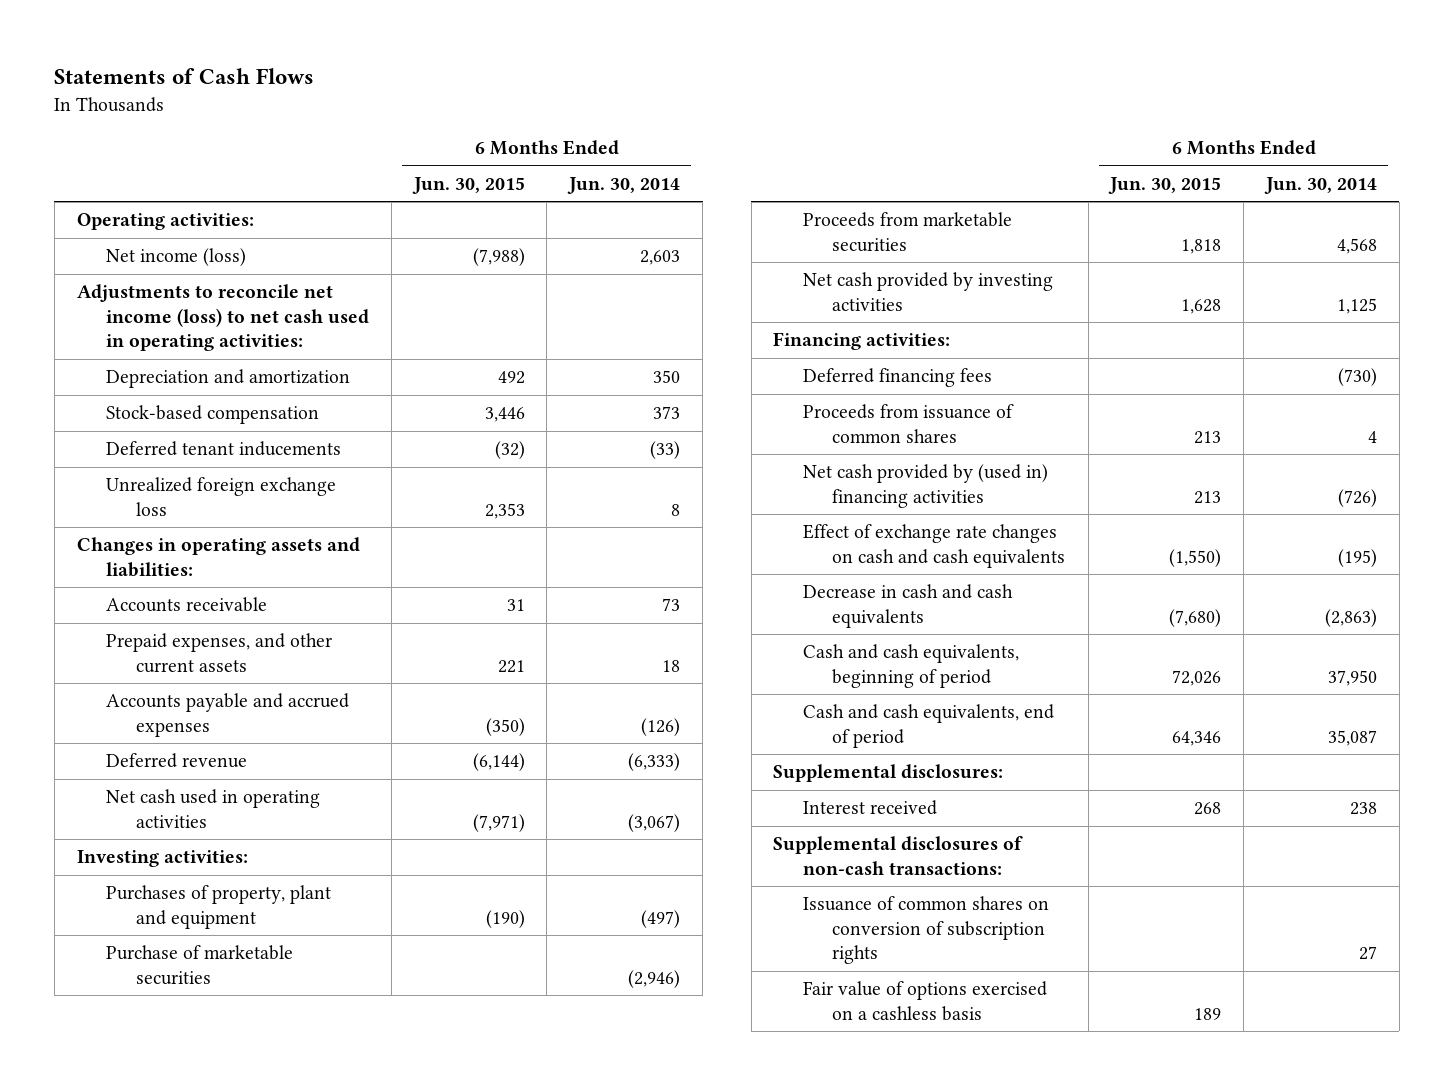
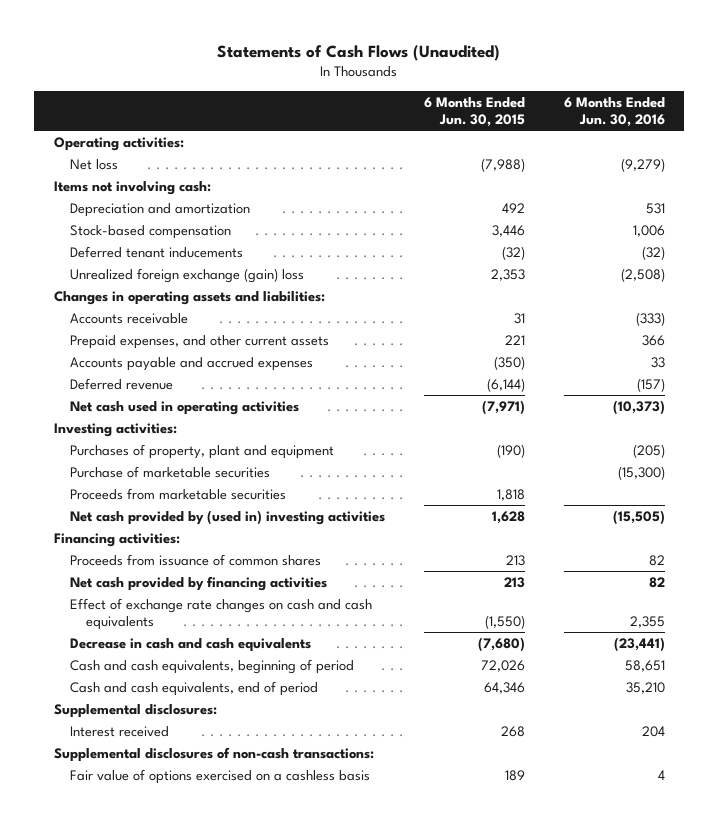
[54,68,315,85] Statements of Cash Flows -> [217,44,501,61] Statements of Cash Flows (Unaudited)
[567,176,681,194] Jun. 30, 2014 -> none
none -> [563,96,665,128] 6 Months Ended Jun. 30, 2016
[76,284,370,352] Adjustments to reconcile net income (loss) to net cash used in operating activities: -> none
[106,248,247,267] Net income (loss) -> [69,158,118,170] Net loss
none -> [53,180,211,195] Items not involving cash:
[106,477,337,516] Unrealized foreign exchange loss -> [69,267,304,283] Unrealized foreign exchange (gain) loss
[802,272,1053,311] Net cash provided by investing activities -> [69,509,385,525] Net cash provided by (used in) investing activities
[802,368,992,388] Deferred financing fees -> none
[802,464,1048,508] Net cash provided by (used in) financing activities -> [69,575,327,591] Net cash provided by financing activities
[802,896,1049,965] Issuance of common shares on conversion of subscription rights -> none

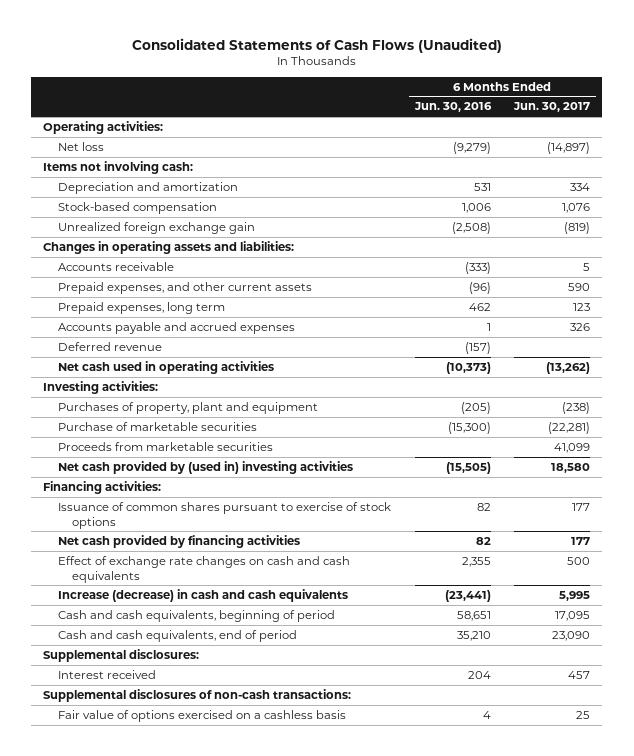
[217,44,501,61] Statements of Cash Flows (Unaudited) -> [131,37,502,53] Consolidated Statements of Cash Flows (Unaudited)
[423,96,525,128] 6 Months Ended Jun. 30, 2015 -> none
none -> [513,102,591,113] Jun. 30, 2017
[69,245,243,258] Deferred tenant inducements -> none
[69,267,304,283] Unrealized foreign exchange (gain) loss -> [57,221,255,234] Unrealized foreign exchange gain
[641,334,665,346] 366 -> [468,281,491,294] (96)
none -> [57,301,225,314] Prepaid expenses, long term
[650,356,665,368] 33 -> [486,322,491,331] 1
[69,553,321,566] Proceeds from issuance of common shares -> none
none -> [57,501,391,529] Issuance of common shares pursuant to exercise of stock options
[69,637,311,652] Decrease in cash and cash equivalents -> [57,588,348,602] Increase (decrease) in cash and cash equivalents

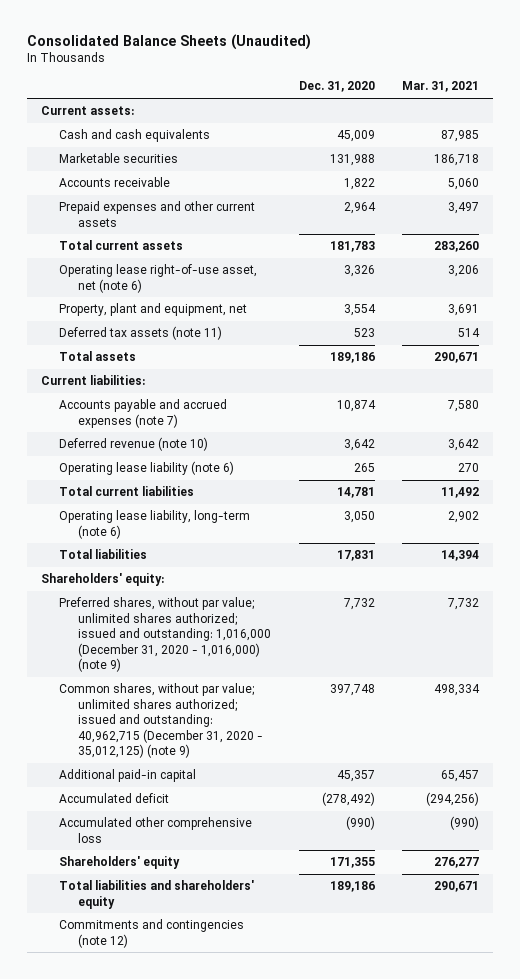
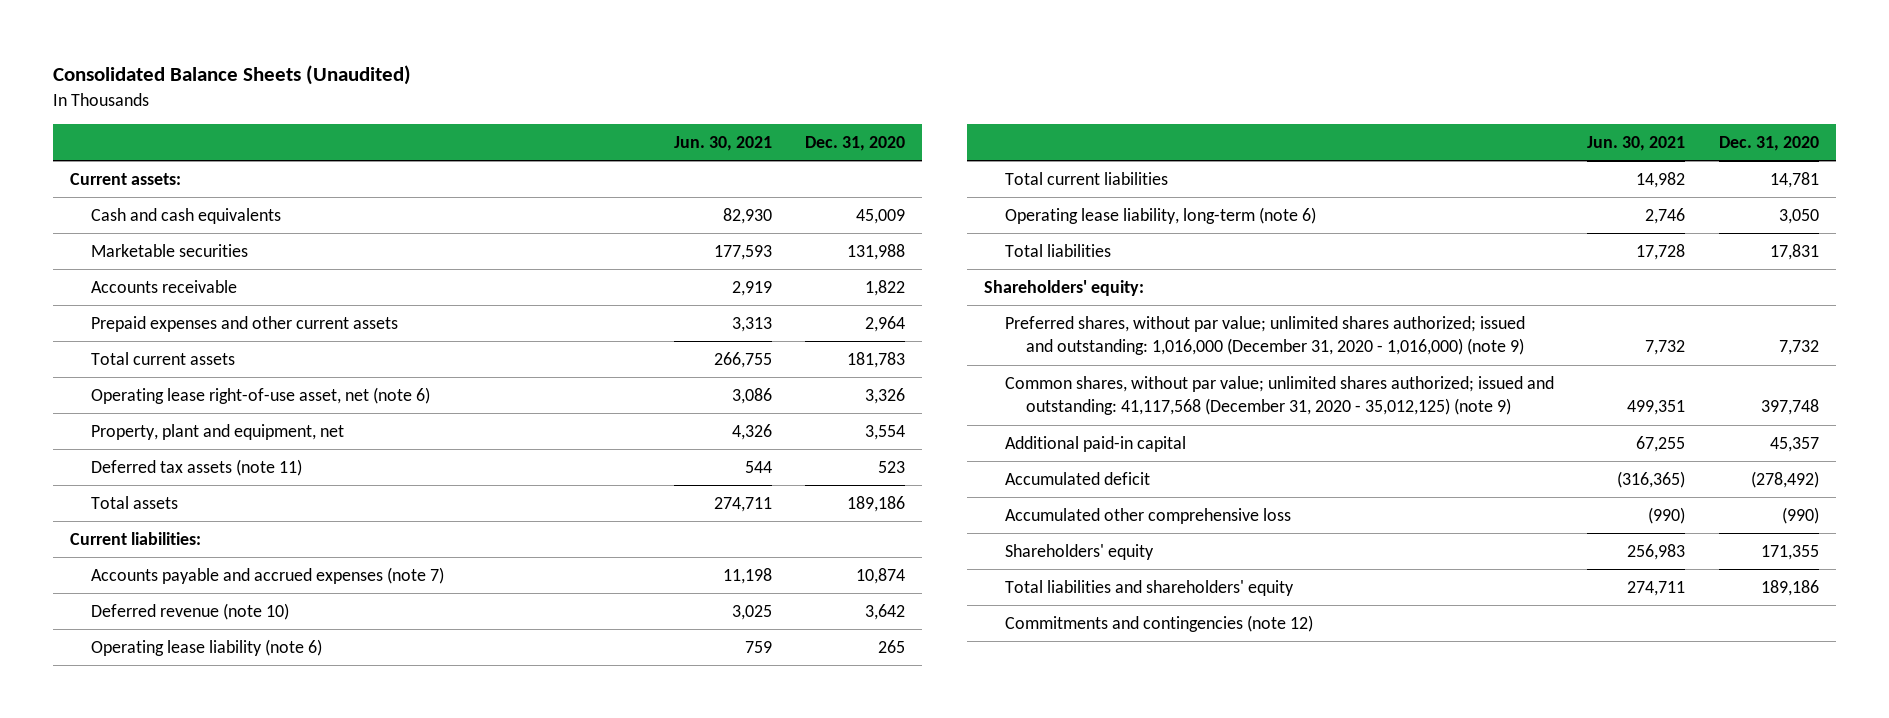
[402,81,480,93] Mar. 31, 2021 -> none
none -> [673,136,772,152] Jun. 30, 2021
[59,683,263,759] Common shares, without par value; unlimited shares authorized; issued and outstanding: 40,962,715 (December 31, 2020 - 35,012,125) (note 9) -> [1004,375,1554,416] Common shares, without par value; unlimited shares authorized; issued and outstanding: 41,117,568 (December 31, 2020 - 35,012,125) (note 9)

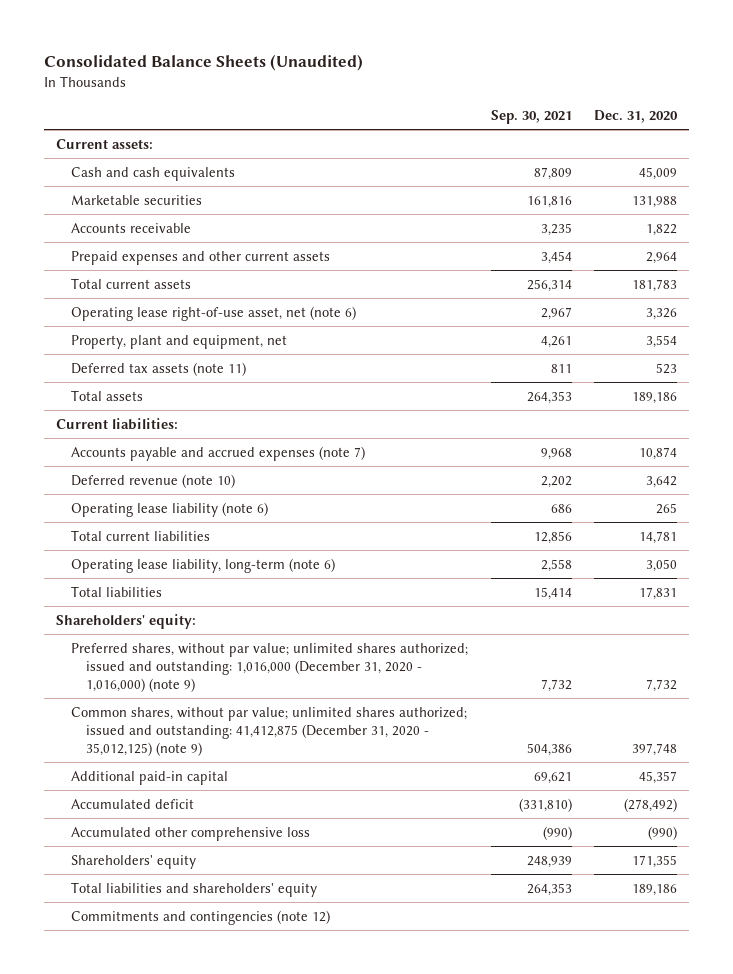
[673,136,772,152] Jun. 30, 2021 -> none
none -> [490,110,572,125] Sep. 30, 2021
[1004,375,1554,416] Common shares, without par value; unlimited shares authorized; issued and outstanding: 41,117,568 (December 31, 2020 - 35,012,125) (note 9) -> [70,706,467,756] Common shares, without par value; unlimited shares authorized; issued and outstanding: 41,412,875 (December 31, 2020 - 35,012,125) (note 9)

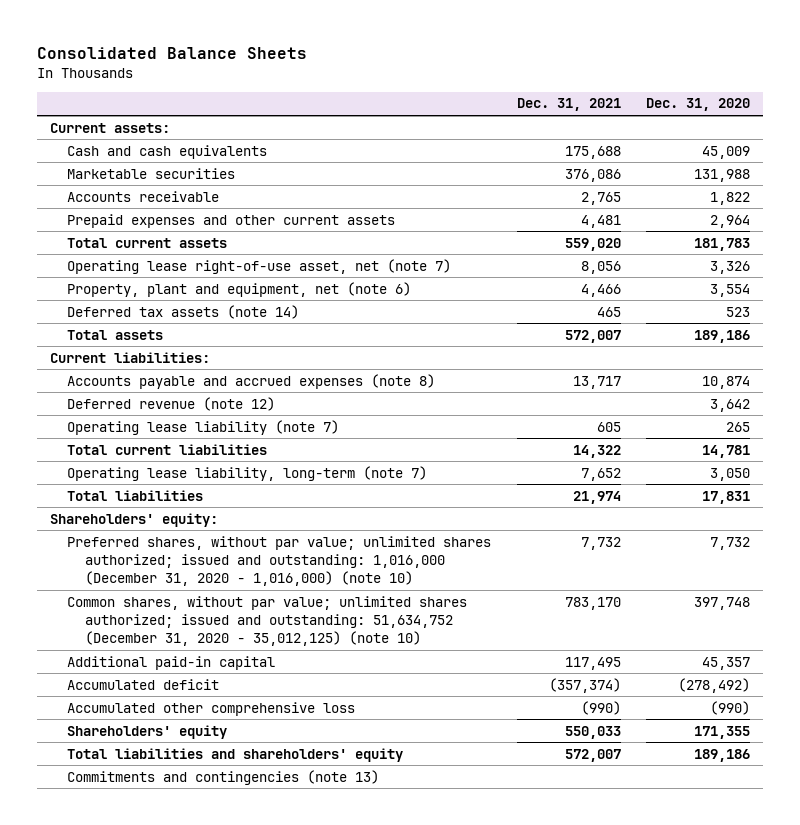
[44,54,364,72] Consolidated Balance Sheets (Unaudited) -> [36,46,307,59] Consolidated Balance Sheets
[490,110,572,125] Sep. 30, 2021 -> none
none -> [516,98,621,112] Dec. 31, 2021
[70,305,356,321] Operating lease right-of-use asset, net (note 6) -> [67,258,452,274] Operating lease right-of-use asset, net (note 7)
[70,334,287,349] Property, plant and equipment, net -> [67,281,412,297] Property, plant and equipment, net (note 6)
[70,361,246,376] Deferred tax assets (note 11) -> [67,304,300,319] Deferred tax assets (note 14)
[70,445,365,461] Accounts payable and accrued expenses (note 7) -> [67,373,436,389] Accounts payable and accrued expenses (note 8)
[70,473,235,488] Deferred revenue (note 10) -> [67,396,276,411] Deferred revenue (note 12)
[70,501,268,517] Operating lease liability (note 6) -> [67,419,340,435] Operating lease liability (note 7)
[70,557,335,573] Operating lease liability, long-term (note 6) -> [67,465,428,481] Operating lease liability, long-term (note 7)
[70,642,468,692] Preferred shares, without par value; unlimited shares authorized; issued and outstanding: 1,016,000 (December 31, 2020 - 1,016,000) (note 9) -> [67,535,492,587] Preferred shares, without par value; unlimited shares authorized; issued and outstanding: 1,016,000 (December 31, 2020 - 1,016,000) (note 10)
[70,706,467,756] Common shares, without par value; unlimited shares authorized; issued and outstanding: 41,412,875 (December 31, 2020 - 35,012,125) (note 9) -> [67,595,468,647] Common shares, without par value; unlimited shares authorized; issued and outstanding: 51,634,752 (December 31, 2020 - 35,012,125) (note 10)
[70,909,330,925] Commitments and contingencies (note 12) -> [67,769,380,785] Commitments and contingencies (note 13)

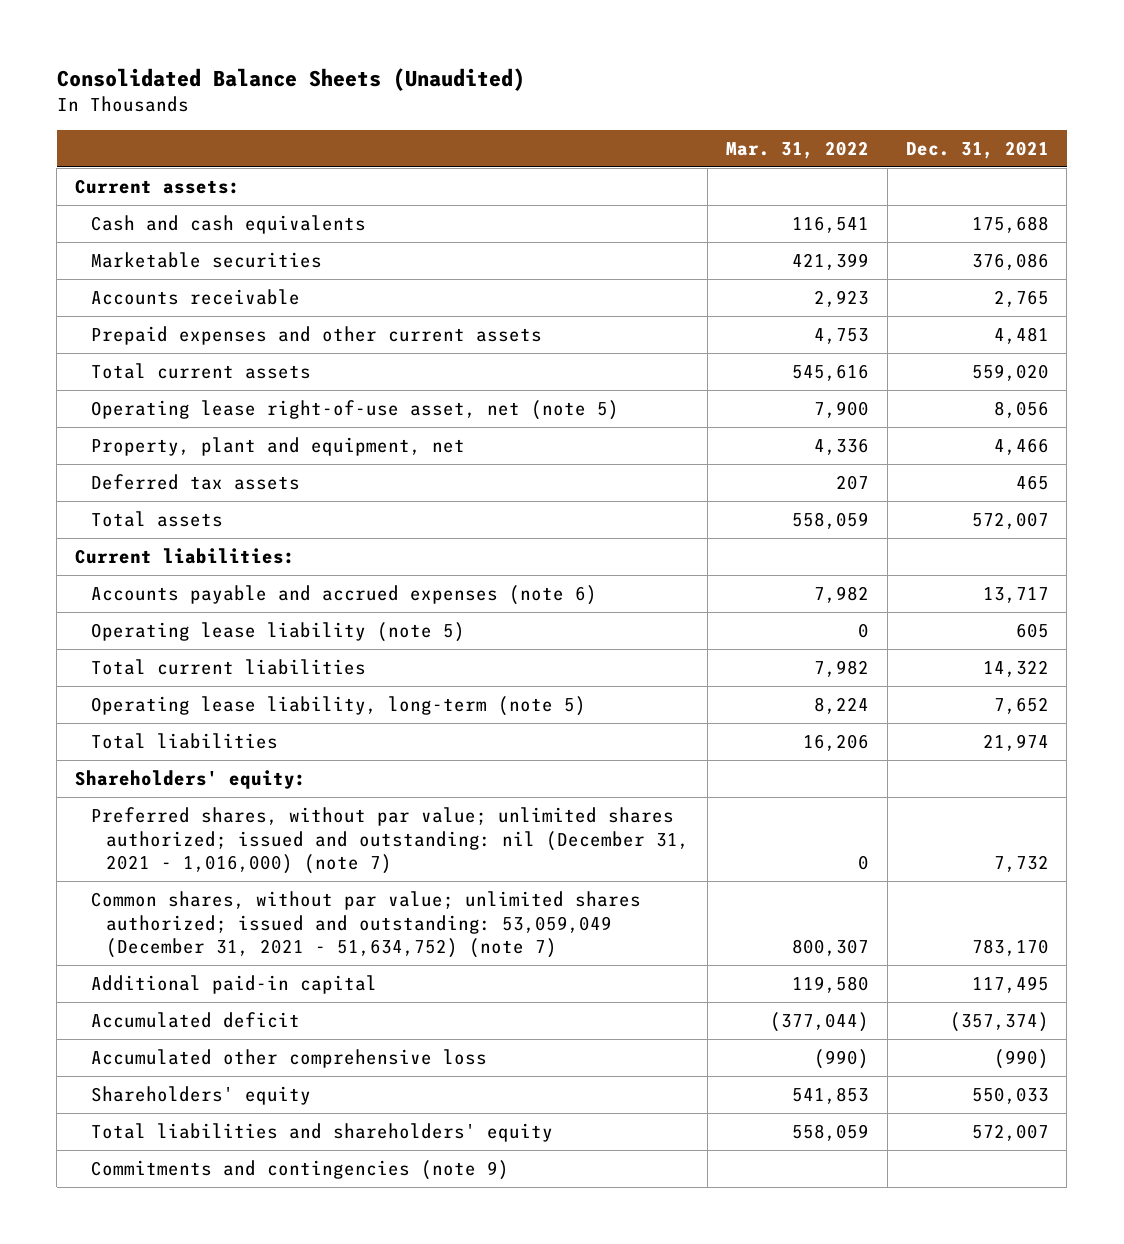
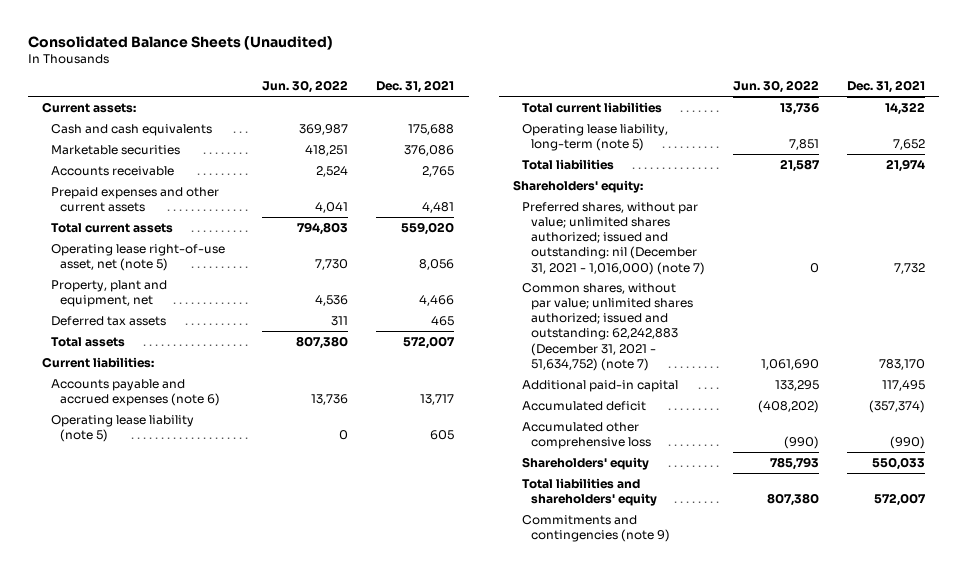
[725,140,869,159] Mar. 31, 2022 -> none
none -> [262,80,349,94] Jun. 30, 2022
[90,891,641,959] Common shares, without par value; unlimited shares authorized; issued and outstanding: 53,059,049 (December 31, 2021 - 51,634,752) (note 7) -> [521,282,693,371] Common shares, without par value; unlimited shares authorized; issued and outstanding: 62,242,883 (December 31, 2021 - 51,634,752) (note 7)

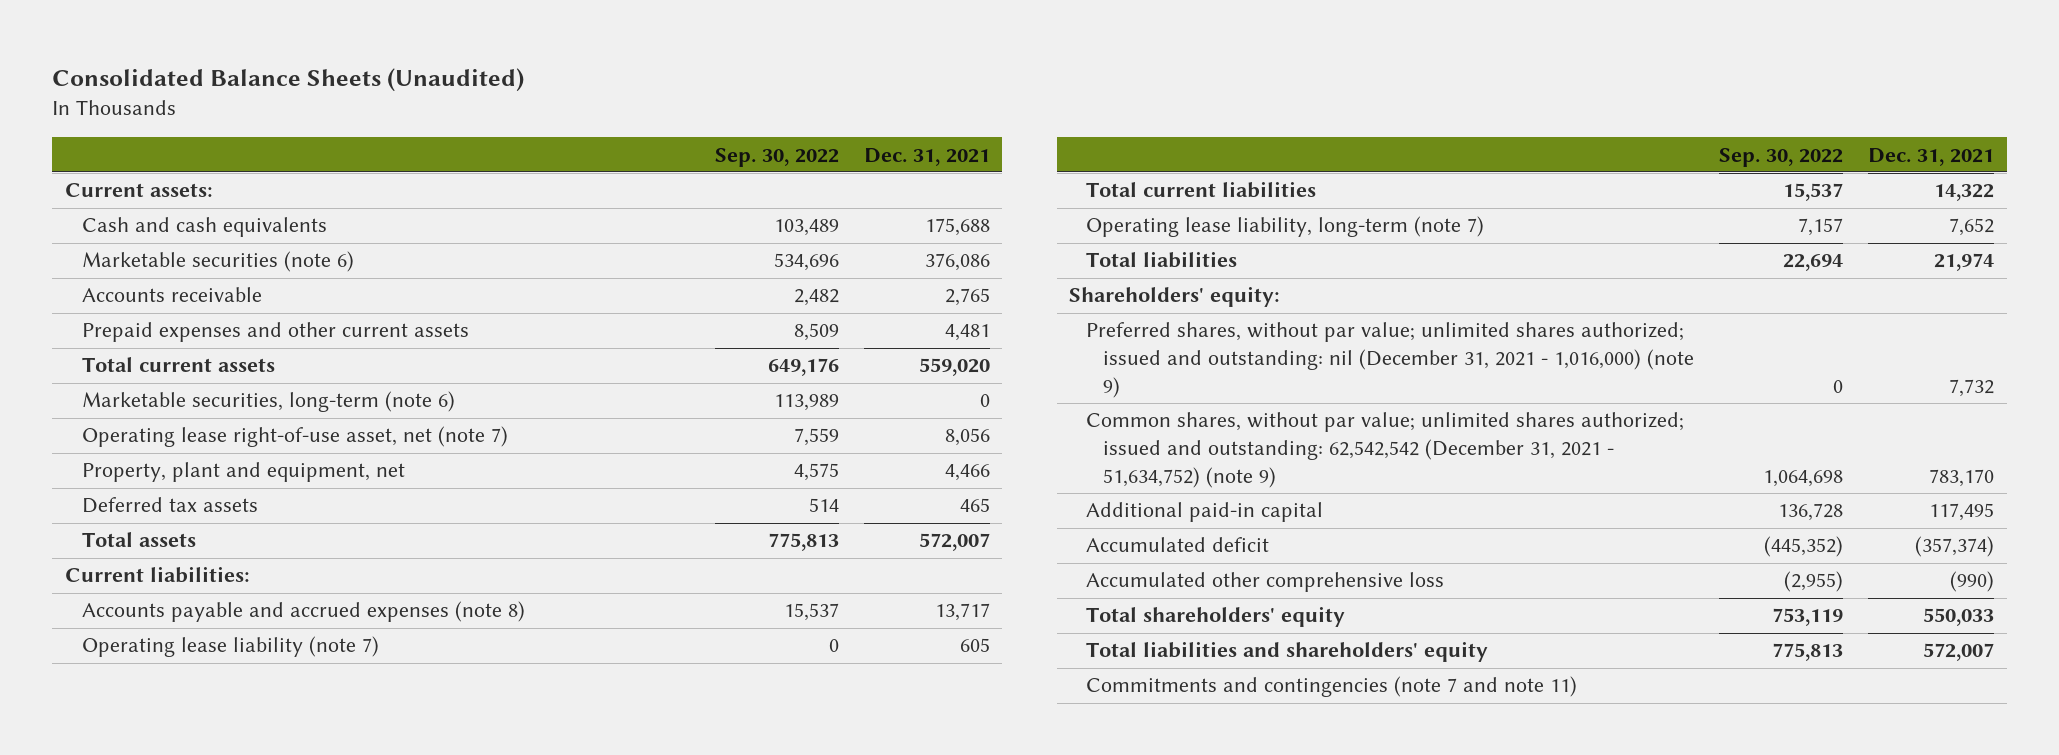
[262,80,349,94] Jun. 30, 2022 -> none
none -> [714,147,839,167] Sep. 30, 2022
[51,144,181,155] Marketable securities -> [81,251,354,273] Marketable securities (note 6)
none -> [81,391,455,413] Marketable securities, long-term (note 6)
[51,243,226,271] Operating lease right-of-use asset, net (note 5) -> [81,426,508,448] Operating lease right-of-use asset, net (note 7)
[51,378,220,406] Accounts payable and accrued expenses (note 6) -> [81,601,525,623] Accounts payable and accrued expenses (note 8)
[51,414,195,442] Operating lease liability (note 5) -> [81,636,379,658] Operating lease liability (note 7)
[521,123,668,151] Operating lease liability, long-term (note 5) -> [1086,216,1485,238] Operating lease liability, long-term (note 7)
[521,201,705,275] Preferred shares, without par value; unlimited shares authorized; issued and outstanding: nil (December 31, 2021 - 1,016,000) (note 7) -> [1086,322,1695,398] Preferred shares, without par value; unlimited shares authorized; issued and outstanding: nil (December 31, 2021 - 1,016,000) (note 9)
[521,282,693,371] Common shares, without par value; unlimited shares authorized; issued and outstanding: 62,242,883 (December 31, 2021 - 51,634,752) (note 7) -> [1086,412,1685,488] Common shares, without par value; unlimited shares authorized; issued and outstanding: 62,542,542 (December 31, 2021 - 51,634,752) (note 9)
[521,456,649,470] Shareholders' equity -> [1086,606,1346,628] Total shareholders' equity
[521,514,670,542] Commitments and contingencies (note 9) -> [1086,676,1578,698] Commitments and contingencies (note 7 and note 11)

